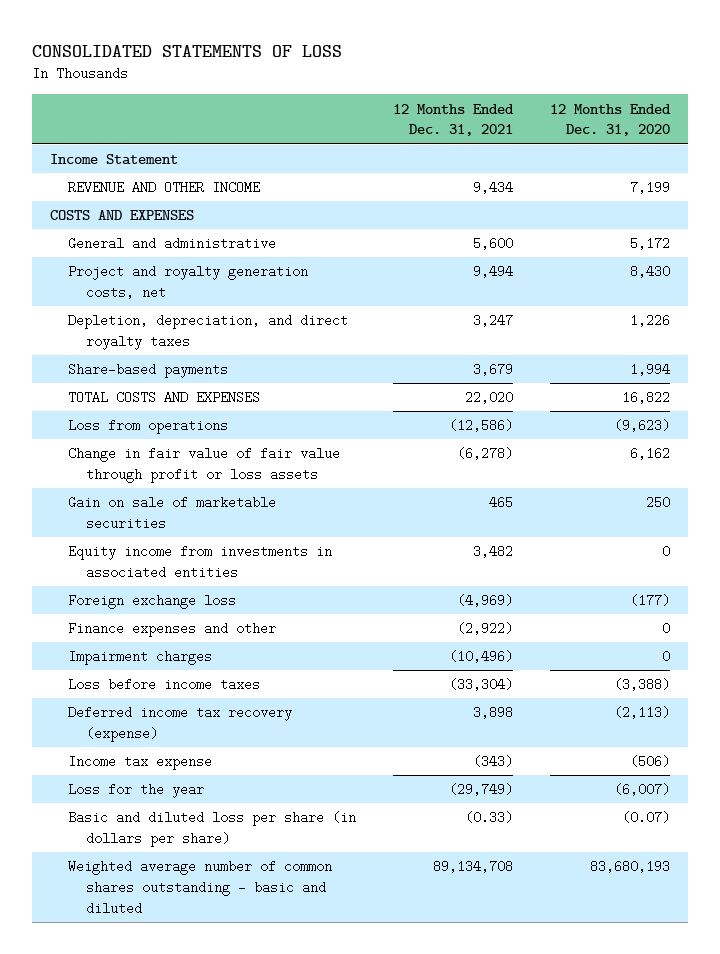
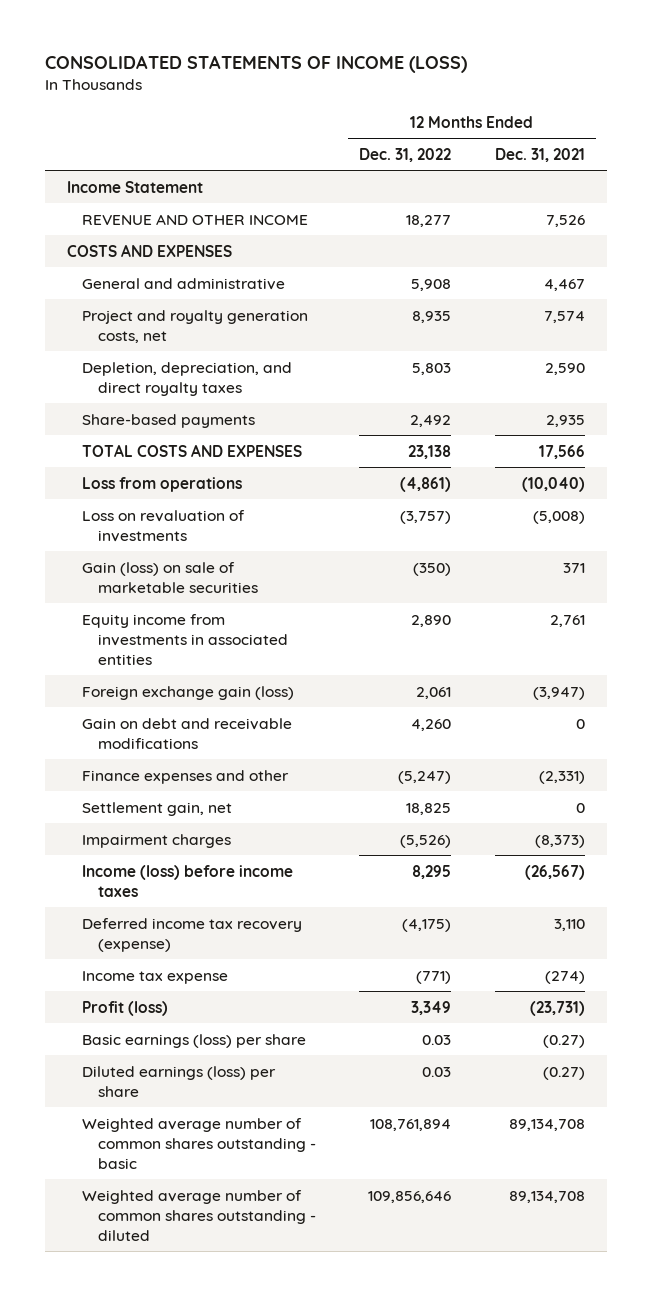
[31,44,342,57] CONSOLIDATED STATEMENTS OF LOSS -> [44,55,467,74] CONSOLIDATED STATEMENTS OF INCOME (LOSS)
[549,103,671,137] 12 Months Ended Dec. 31, 2020 -> none
none -> [359,147,452,162] Dec. 31, 2022
[472,181,513,195] 9,434 -> [546,214,586,227] 7,526
[68,447,341,483] Change in fair value of fair value through profit or loss assets -> none
[472,237,513,251] 5,600 -> [544,278,586,291] 4,467
[472,265,513,279] 9,494 -> [544,310,586,323] 7,574
[472,314,513,328] 3,247 -> [545,362,586,375] 2,590
[472,363,513,377] 3,679 -> [546,414,586,427] 2,935
[464,391,513,405] 22,020 -> [539,444,586,459] 17,566
[448,419,513,433] (12,586) -> [522,476,586,492] (10,040)
none -> [82,509,246,542] Loss on revaluation of investments
[68,496,277,530] Gain on sale of marketable securities -> [82,561,258,593] Gain (loss) on sale of marketable securities
[488,496,513,510] 465 -> [563,562,586,573] 371
[472,545,513,559] 3,482 -> [550,614,586,627] 2,761
[68,594,237,610] Foreign exchange loss -> [82,685,295,700] Foreign exchange gain (loss)
[456,594,513,608] (4,969) -> [533,686,586,700] (3,947)
none -> [82,717,293,749] Gain on debt and receivable modifications
[456,622,513,636] (2,922) -> [539,770,586,784] (2,331)
none -> [82,801,233,816] Settlement gain, net
[448,650,513,664] (10,496) -> [535,834,586,848] (8,373)
[68,678,261,692] Loss before income taxes -> [82,864,294,897] Income (loss) before income taxes
[448,678,513,692] (33,304) -> [525,864,586,880] (26,567)
[472,706,513,720] 3,898 -> [554,918,586,931] 3,110
[472,755,513,769] (343) -> [545,970,586,984] (274)
[68,783,205,799] Loss for the year -> [82,1000,169,1016] Profit (loss)
[448,783,513,797] (29,749) -> [530,1000,586,1016] (23,731)
[68,811,357,847] Basic and diluted loss per share (in dollars per share) -> [82,1033,307,1048] Basic earnings (loss) per share
[464,811,513,825] (0.33) -> [543,1034,586,1048] (0.27)
none -> [82,1065,277,1097] Diluted earnings (loss) per share
none -> [82,1117,316,1169] Weighted average number of common shares outstanding - basic
[68,860,333,915] Weighted average number of common shares outstanding - basic and diluted -> [82,1189,316,1241] Weighted average number of common shares outstanding - diluted

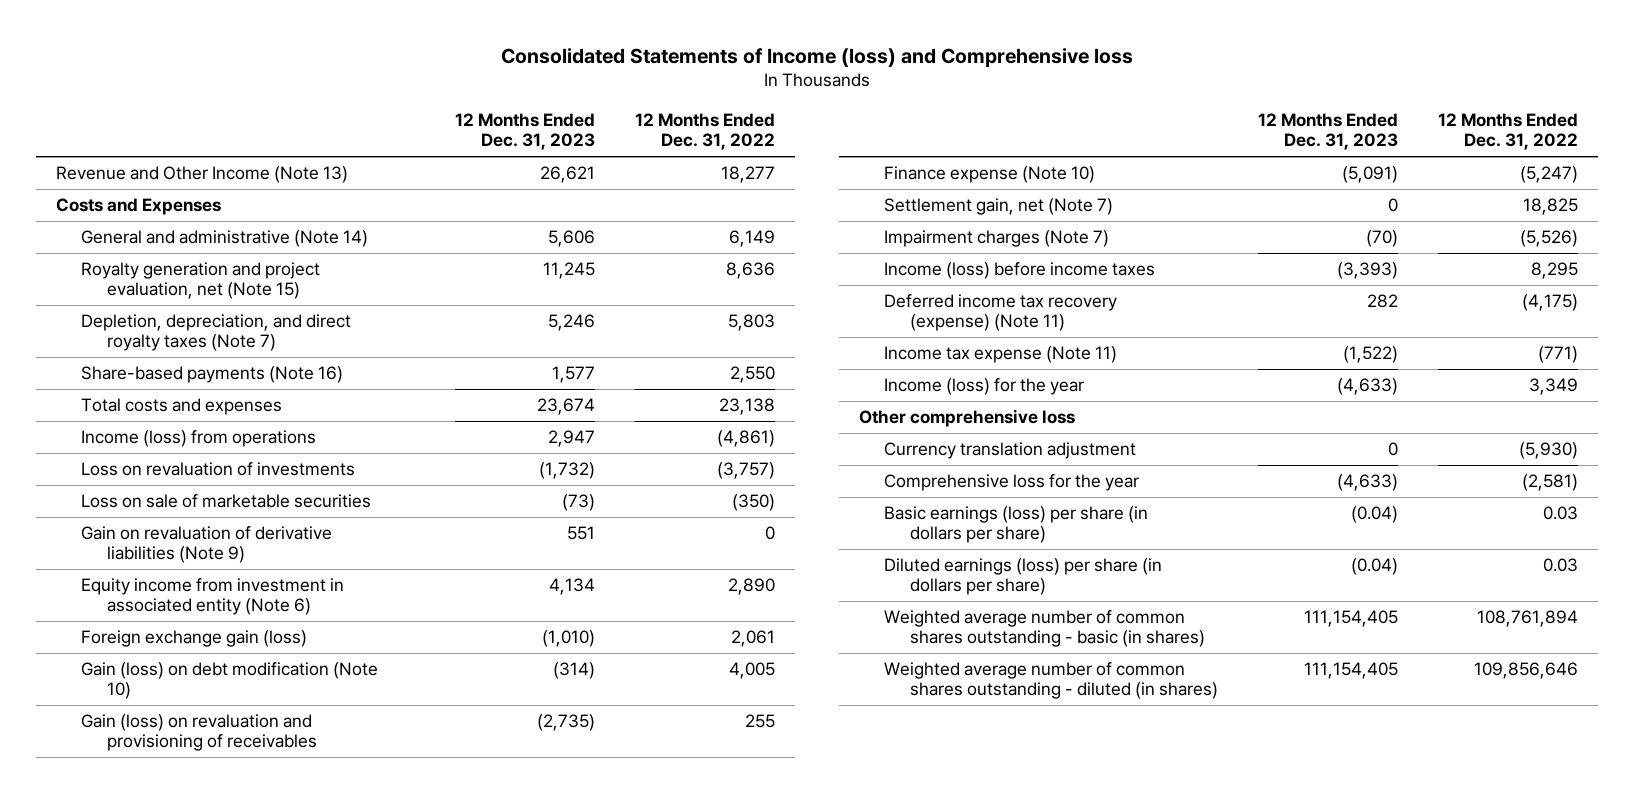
[44,55,467,74] CONSOLIDATED STATEMENTS OF INCOME (LOSS) -> [500,47,1133,67] Consolidated Statements of Income (loss) and Comprehensive loss
[495,147,586,162] Dec. 31, 2021 -> none
none -> [454,113,595,151] 12 Months Ended Dec. 31, 2023
[66,180,203,193] Income Statement -> none
[82,213,309,225] REVENUE AND OTHER INCOME -> [55,166,348,184] Revenue and Other Income (Note 13)
[66,243,232,257] COSTS AND EXPENSES -> [55,198,221,216] Costs and Expenses
[82,277,286,290] General and administrative -> [81,230,369,248] General and administrative (Note 14)
[411,278,452,291] 5,908 -> [728,230,775,248] 6,149
[82,309,309,343] Project and royalty generation costs, net -> [81,262,321,300] Royalty generation and project evaluation, net (Note 15)
[412,310,452,323] 8,935 -> [725,262,775,280] 8,636
[82,361,293,396] Depletion, depreciation, and direct royalty taxes -> [81,314,352,352] Depletion, depreciation, and direct royalty taxes (Note 7)
[82,413,256,428] Share-based payments -> [81,366,344,384] Share-based payments (Note 16)
[410,414,452,427] 2,492 -> [729,366,775,384] 2,550
[82,443,303,457] TOTAL COSTS AND EXPENSES -> [81,398,283,416] Total costs and expenses
[82,476,243,492] Loss from operations -> [81,430,317,448] Income (loss) from operations
[82,561,258,593] Gain (loss) on sale of marketable securities -> [81,494,372,509] Loss on sale of marketable securities
none -> [81,526,333,564] Gain on revaluation of derivative liabilities (Note 9)
[82,613,288,665] Equity income from investments in associated entities -> [81,578,345,616] Equity income from investment in associated entity (Note 6)
[82,717,293,749] Gain on debt and receivable modifications -> none
none -> [81,662,379,700] Gain (loss) on debt modification (Note 10)
none -> [81,714,317,752] Gain (loss) on revaluation and provisioning of receivables
[82,769,290,784] Finance expenses and other -> [884,166,1096,184] Finance expense (Note 10)
[82,801,233,816] Settlement gain, net -> [884,198,1114,216] Settlement gain, net (Note 7)
[82,833,232,848] Impairment charges -> [884,230,1110,248] Impairment charges (Note 7)
[82,917,303,952] Deferred income tax recovery (expense) -> [884,294,1118,332] Deferred income tax recovery (expense) (Note 11)
[82,970,229,984] Income tax expense -> [884,346,1118,364] Income tax expense (Note 11)
[82,1000,169,1016] Profit (loss) -> [884,378,1085,396] Income (loss) for the year
none -> [858,409,1075,428] Other comprehensive loss
none -> [884,442,1137,460] Currency translation adjustment
none -> [884,474,1140,492] Comprehensive loss for the year
[82,1033,307,1048] Basic earnings (loss) per share -> [884,506,1149,544] Basic earnings (loss) per share (in dollars per share)
[82,1065,277,1097] Diluted earnings (loss) per share -> [884,558,1163,596] Diluted earnings (loss) per share (in dollars per share)
[82,1117,316,1169] Weighted average number of common shares outstanding - basic -> [884,610,1205,648] Weighted average number of common shares outstanding - basic (in shares)
[82,1189,316,1241] Weighted average number of common shares outstanding - diluted -> [884,662,1218,700] Weighted average number of common shares outstanding - diluted (in shares)

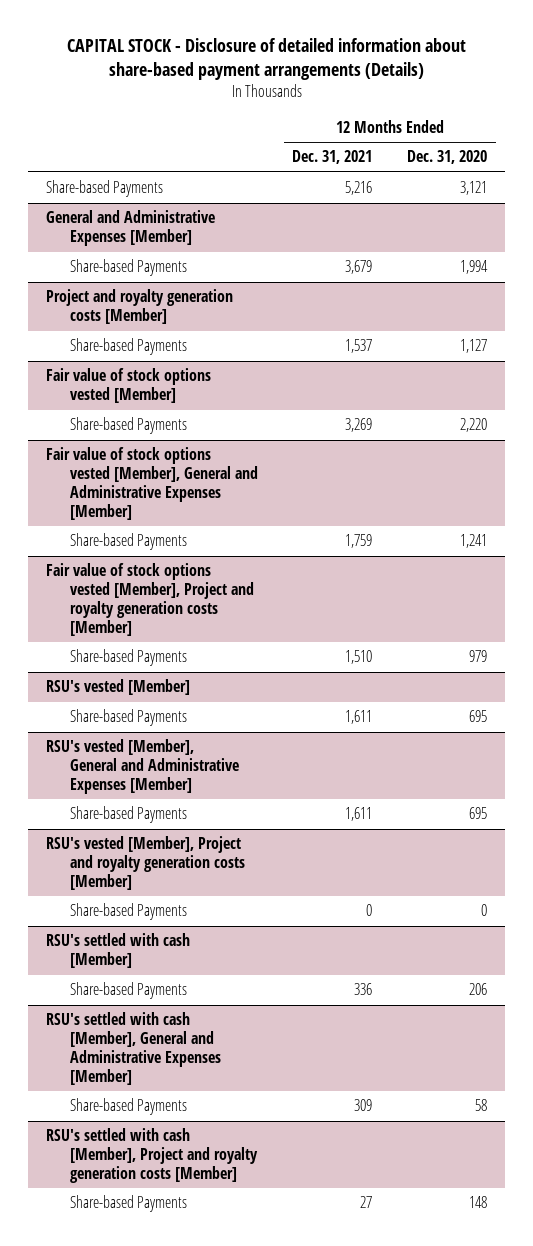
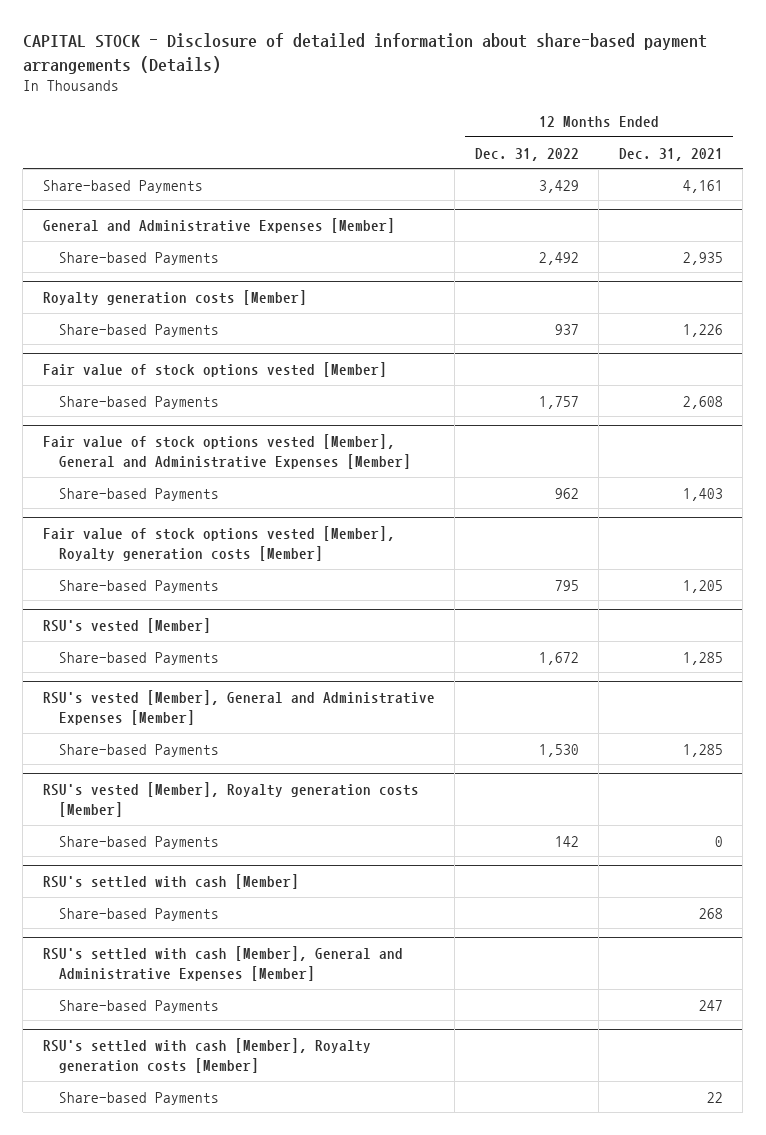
[407,150,488,165] Dec. 31, 2020 -> none
none -> [474,147,579,161] Dec. 31, 2022
[345,181,373,196] 5,216 -> [682,179,723,193] 4,161
[345,260,373,275] 3,679 -> [682,251,723,265] 2,935
[45,289,233,325] Project and royalty generation costs [Member] -> [42,290,307,306] Royalty generation costs [Member]
[345,339,373,354] 1,537 -> [682,323,723,337] 1,226
[345,418,373,433] 3,269 -> [682,395,723,409] 2,608
[345,534,373,549] 1,759 -> [682,487,723,501] 1,403
[45,563,254,637] Fair value of stock options vested [Member], Project and royalty generation costs [Member] -> [42,526,395,561] Fair value of stock options vested [Member], Royalty generation costs [Member]
[345,650,373,665] 1,510 -> [682,579,723,593] 1,205
[345,710,373,725] 1,611 -> [682,651,723,665] 1,285
[345,807,373,822] 1,611 -> [682,743,723,757] 1,285
[45,836,245,891] RSU's vested [Member], Project and royalty generation costs [Member] -> [42,782,419,817] RSU's vested [Member], Royalty generation costs [Member]
[354,983,373,996] 336 -> [698,907,723,919] 268
[354,1099,373,1112] 309 -> [698,999,723,1011] 247
[45,1128,258,1184] RSU's settled with cash [Member], Project and royalty generation costs [Member] -> [42,1038,371,1073] RSU's settled with cash [Member], Royalty generation costs [Member]
[360,1196,373,1209] 27 -> [706,1091,723,1103] 22

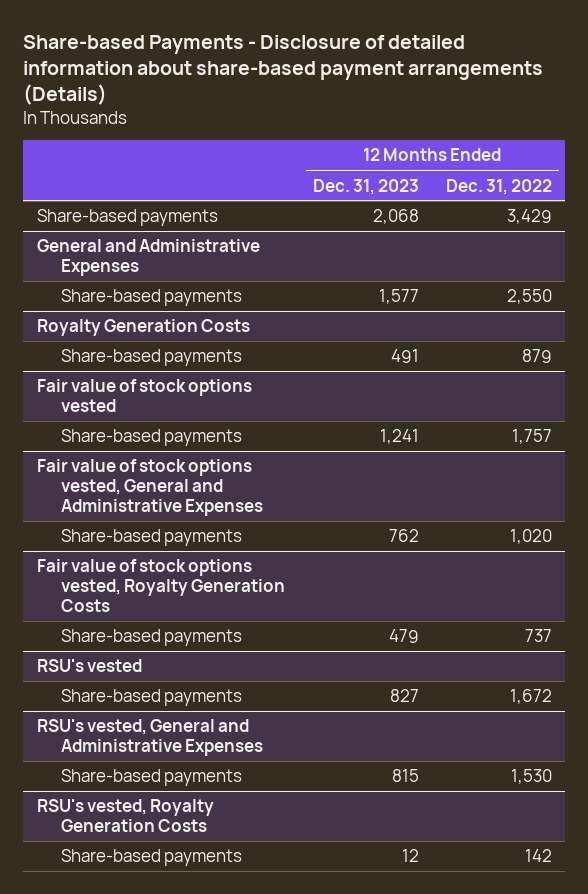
[22,33,707,74] CAPITAL STOCK - Disclosure of detailed information about share-based payment arrangements (Details) -> [22,34,543,105] Share-based Payments - Disclosure of detailed information about share-based payment arrangements (Details)
[618,147,723,161] Dec. 31, 2021 -> none
none -> [312,178,419,195] Dec. 31, 2023
[42,874,299,890] RSU's settled with cash [Member] -> none
[59,907,220,921] Share-based Payments -> none
[42,946,403,981] RSU's settled with cash [Member], General and Administrative Expenses [Member] -> none
[59,999,220,1013] Share-based Payments -> none
[42,1038,371,1073] RSU's settled with cash [Member], Royalty generation costs [Member] -> none
[59,1091,220,1105] Share-based Payments -> none
[42,179,203,193] Share-based Payments -> [36,209,218,227] Share-based payments
[42,218,395,234] General and Administrative Expenses [Member] -> [36,239,260,277] General and Administrative Expenses
[59,251,220,265] Share-based Payments -> [61,289,243,307] Share-based payments
[538,251,579,265] 2,492 -> [506,289,552,305] 2,550
[42,290,307,306] Royalty generation costs [Member] -> [36,319,250,337] Royalty Generation Costs
[59,323,220,337] Share-based Payments -> [61,349,243,367] Share-based payments
[554,323,579,335] 937 -> [521,349,552,364] 879
[42,362,387,378] Fair value of stock options vested [Member] -> [36,379,252,413] Fair value of stock options vested
[59,395,220,409] Share-based Payments -> [61,429,243,447] Share-based payments
[42,434,412,469] Fair value of stock options vested [Member], General and Administrative Expenses [Member] -> [36,459,264,516] Fair value of stock options vested, General and Administrative Expenses
[59,487,220,501] Share-based Payments -> [61,529,243,547] Share-based payments
[554,487,579,499] 962 -> [509,529,552,545] 1,020
[42,526,395,561] Fair value of stock options vested [Member], Royalty generation costs [Member] -> [36,559,286,612] Fair value of stock options vested, Royalty Generation Costs
[59,579,220,593] Share-based Payments -> [61,629,243,647] Share-based payments
[554,579,579,591] 795 -> [524,629,552,643] 737
[42,618,211,634] RSU's vested [Member] -> [36,659,142,673] RSU's vested
[59,651,220,665] Share-based Payments -> [61,689,243,707] Share-based payments
[42,690,435,725] RSU's vested [Member], General and Administrative Expenses [Member] -> [36,719,264,757] RSU's vested, General and Administrative Expenses
[59,743,220,757] Share-based Payments -> [61,769,243,787] Share-based payments
[42,782,419,817] RSU's vested [Member], Royalty generation costs [Member] -> [36,799,214,833] RSU's vested, Royalty Generation Costs
[59,835,220,849] Share-based Payments -> [61,849,243,867] Share-based payments

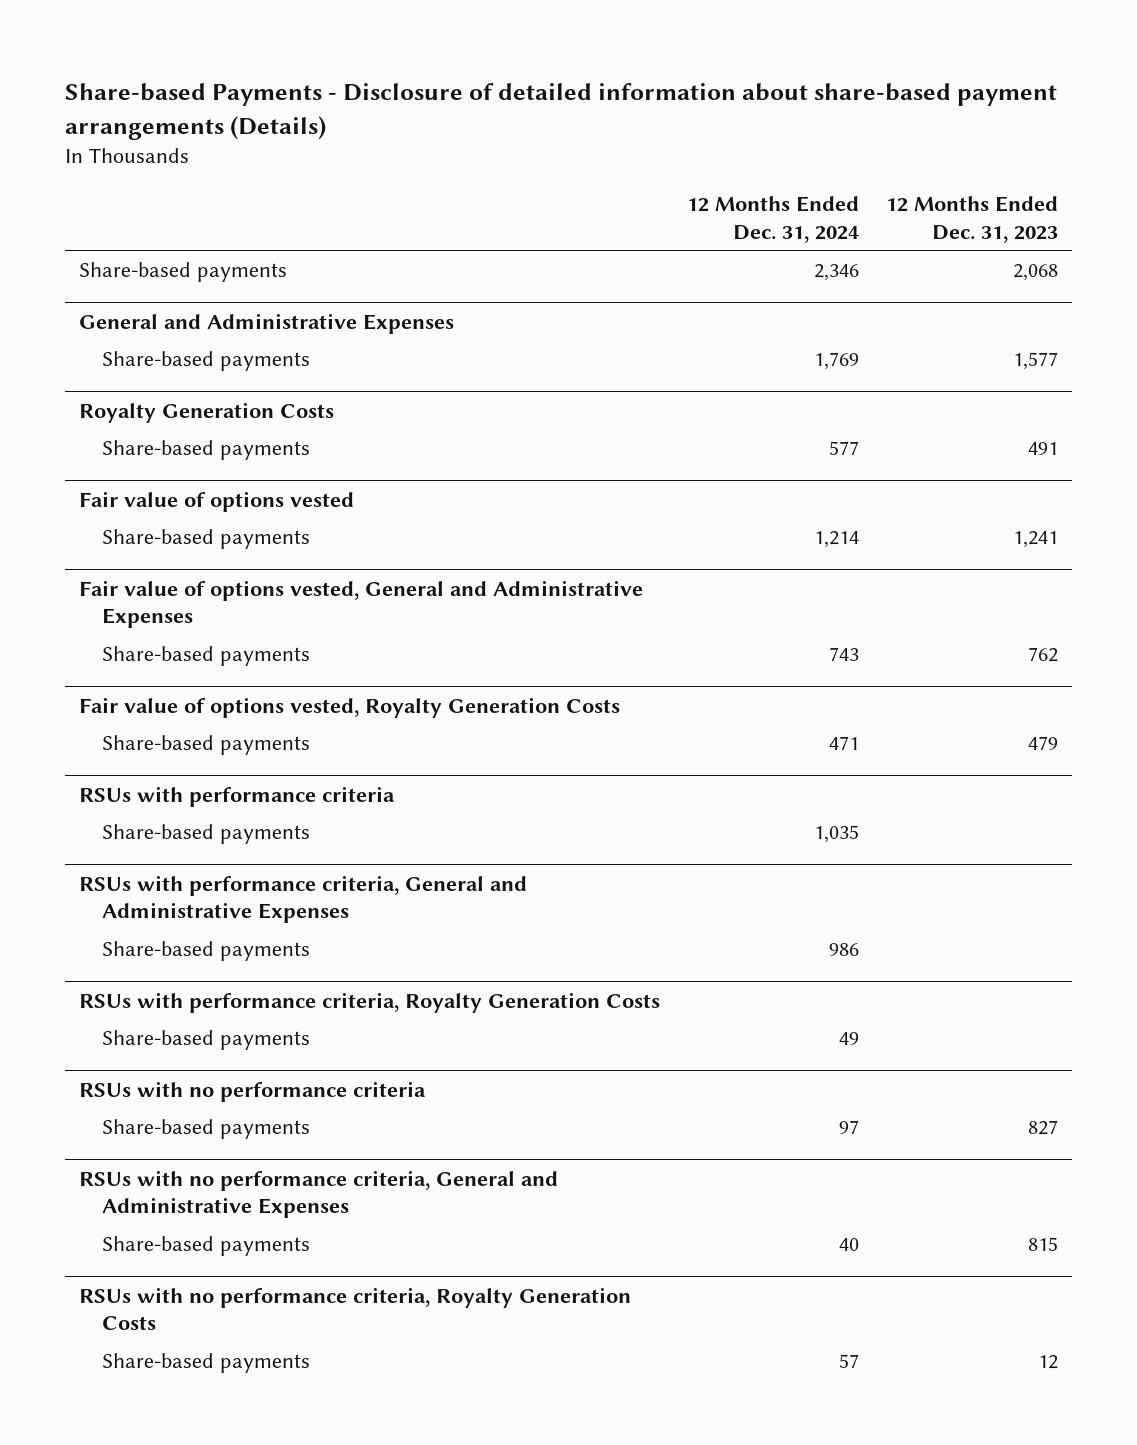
[445,178,552,195] Dec. 31, 2022 -> none
none -> [687,196,860,243] 12 Months Ended Dec. 31, 2024
[36,379,252,413] Fair value of stock options vested -> [79,490,355,512] Fair value of options vested
[36,459,264,516] Fair value of stock options vested, General and Administrative Expenses -> [79,579,644,629] Fair value of options vested, General and Administrative Expenses
[36,559,286,612] Fair value of stock options vested, Royalty Generation Costs -> [79,696,621,718] Fair value of options vested, Royalty Generation Costs
[36,659,142,673] RSU's vested -> none
none -> [79,785,396,807] RSUs with performance criteria
none -> [102,824,311,845] Share-based payments
none -> [79,874,528,924] RSUs with performance criteria, General and Administrative Expenses
none -> [102,941,311,962] Share-based payments
none -> [79,991,661,1013] RSUs with performance criteria, Royalty Generation Costs
none -> [102,1030,311,1051] Share-based payments
none -> [79,1080,427,1102] RSUs with no performance criteria
[36,719,264,757] RSU's vested, General and Administrative Expenses -> none
none -> [79,1169,559,1219] RSUs with no performance criteria, General and Administrative Expenses
[36,799,214,833] RSU's vested, Royalty Generation Costs -> none
none -> [79,1286,632,1331] RSUs with no performance criteria, Royalty Generation Costs

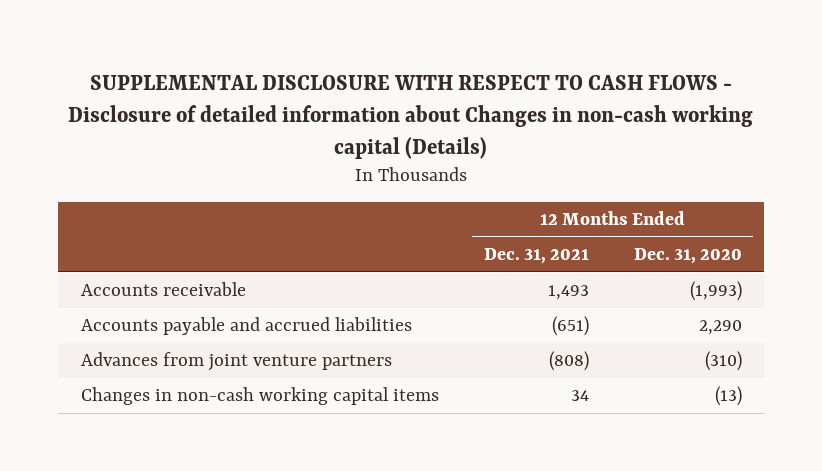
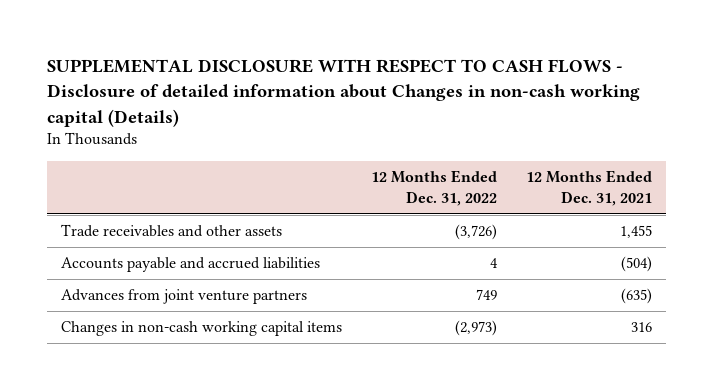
[633,247,742,264] Dec. 31, 2020 -> none
none -> [371,170,498,206] 12 Months Ended Dec. 31, 2022
[80,282,246,297] Accounts receivable -> none
none -> [61,224,283,238] Trade receivables and other assets
[551,316,589,337] (651) -> [620,256,652,273] (504)
[548,351,589,372] (808) -> [620,288,652,305] (635)
[570,390,589,402] 34 -> [630,322,652,333] 316

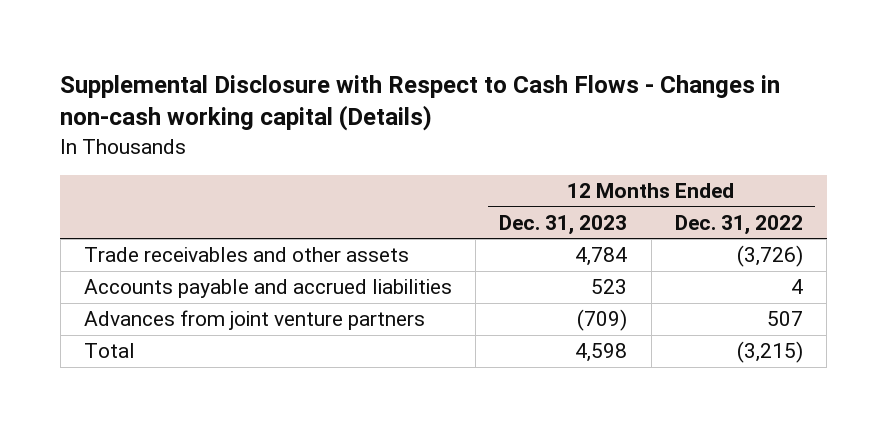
[46,59,640,127] SUPPLEMENTAL DISCLOSURE WITH RESPECT TO CASH FLOWS - Disclosure of detailed information about Changes in non-cash working capital (Details) -> [60,74,781,132] Supplemental Disclosure with Respect to Cash Flows - Changes in non-cash working capital (Details)
[525,170,652,206] 12 Months Ended Dec. 31, 2021 -> none
none -> [499,214,628,235] Dec. 31, 2023
[61,321,343,337] Changes in non-cash working capital items -> none
[476,289,498,301] 749 -> [766,311,803,327] 507
none -> [83,343,135,359] Total

